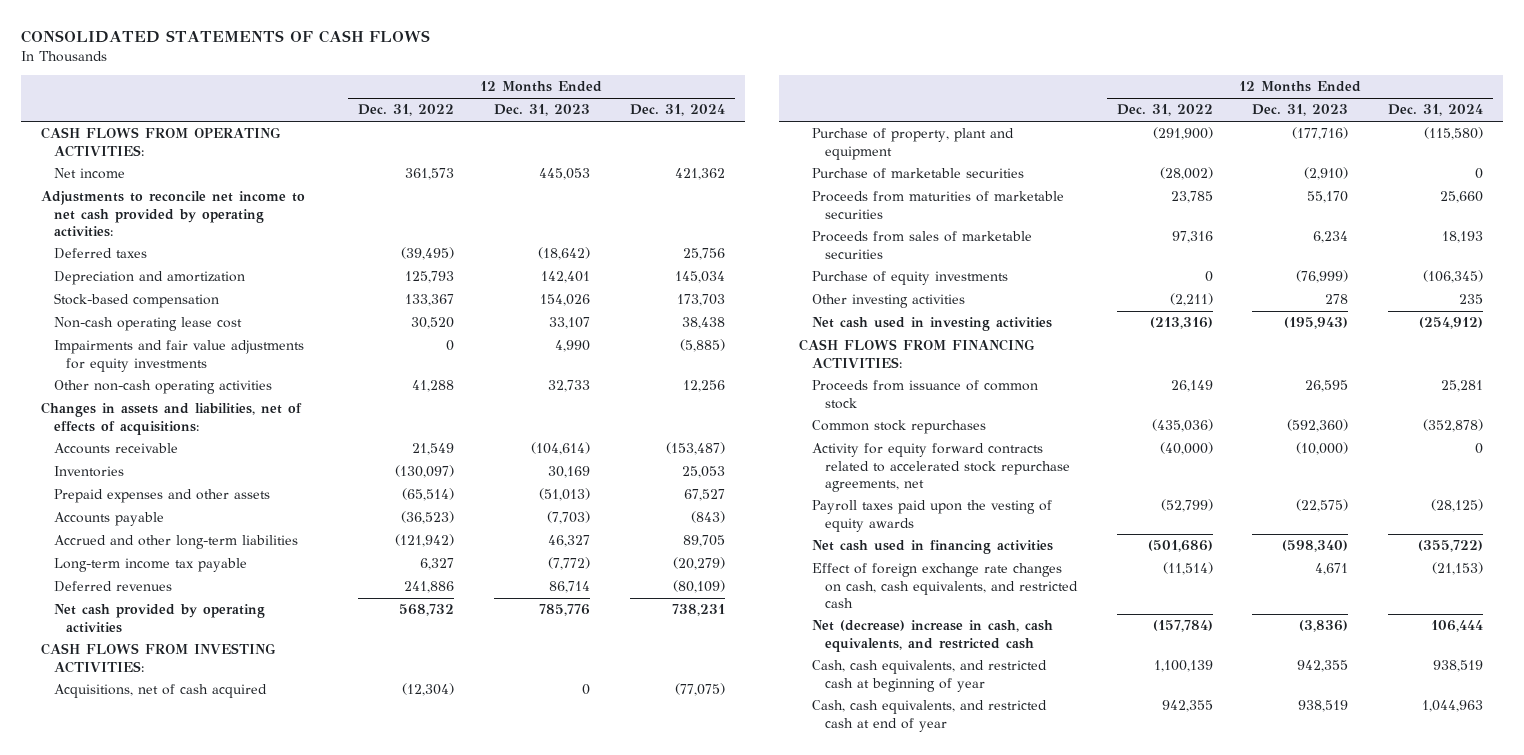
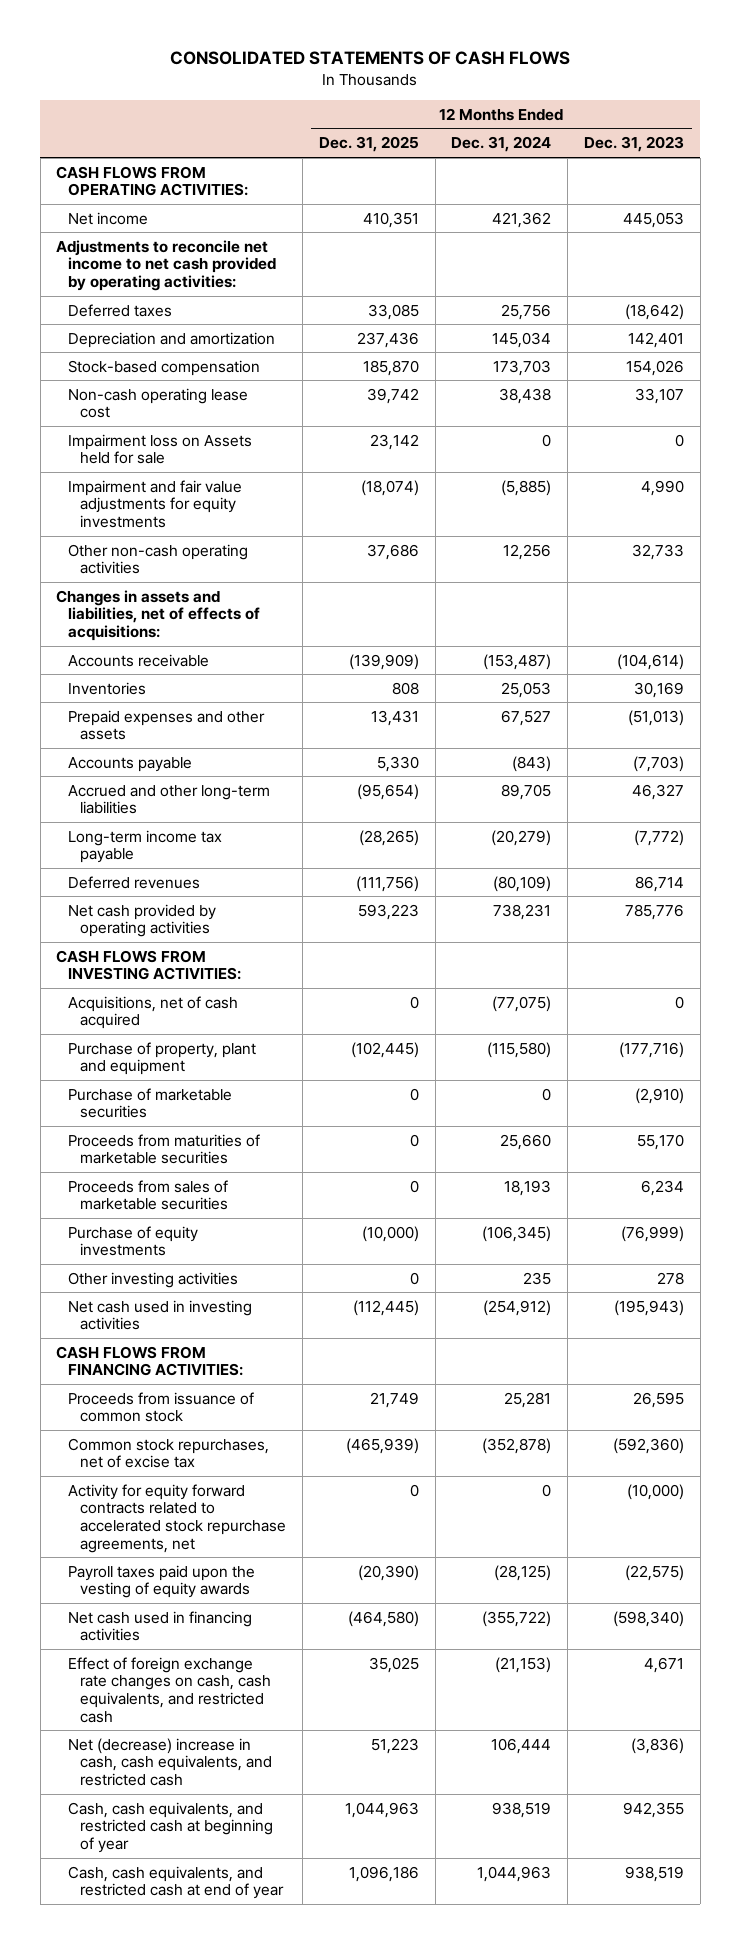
[358,104,455,117] Dec. 31, 2022 -> none
none -> [318,136,419,153] Dec. 31, 2025
none -> [68,433,253,465] Impairment loss on Assets held for sale
[53,340,304,372] Impairments and fair value adjustments for equity investments -> [68,479,243,529] Impairment and fair value adjustments for equity investments
[811,420,986,435] Common stock repurchases -> [68,1437,270,1469] Common stock repurchases, net of excise tax

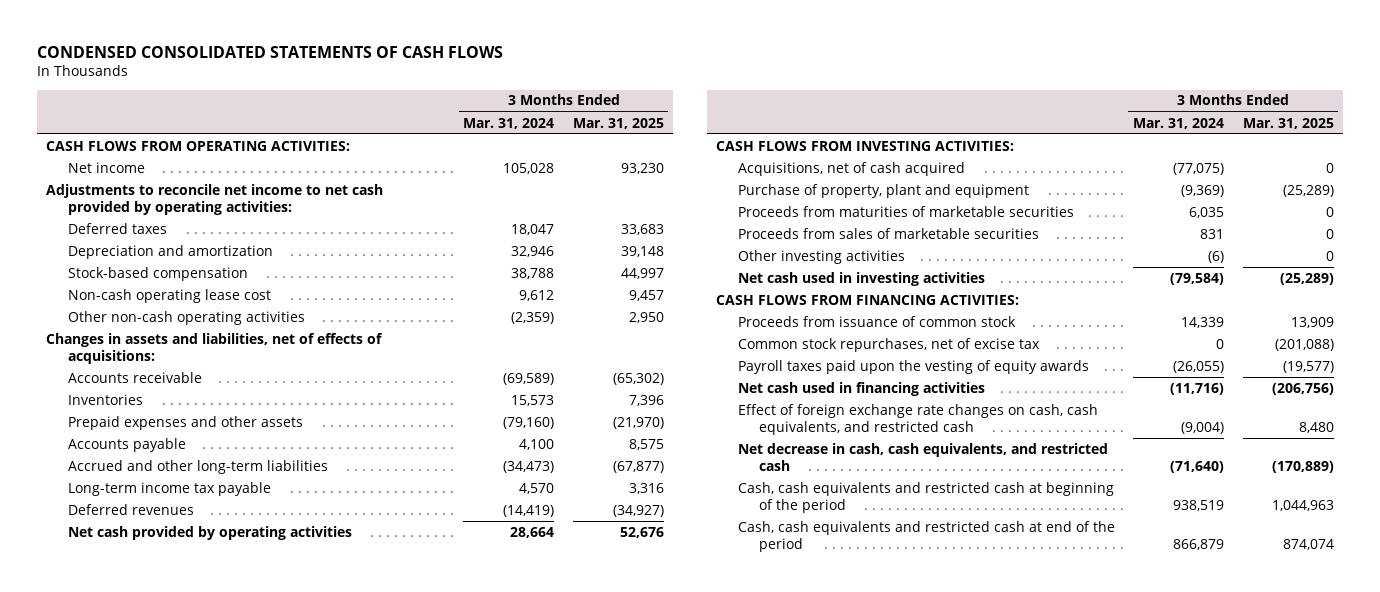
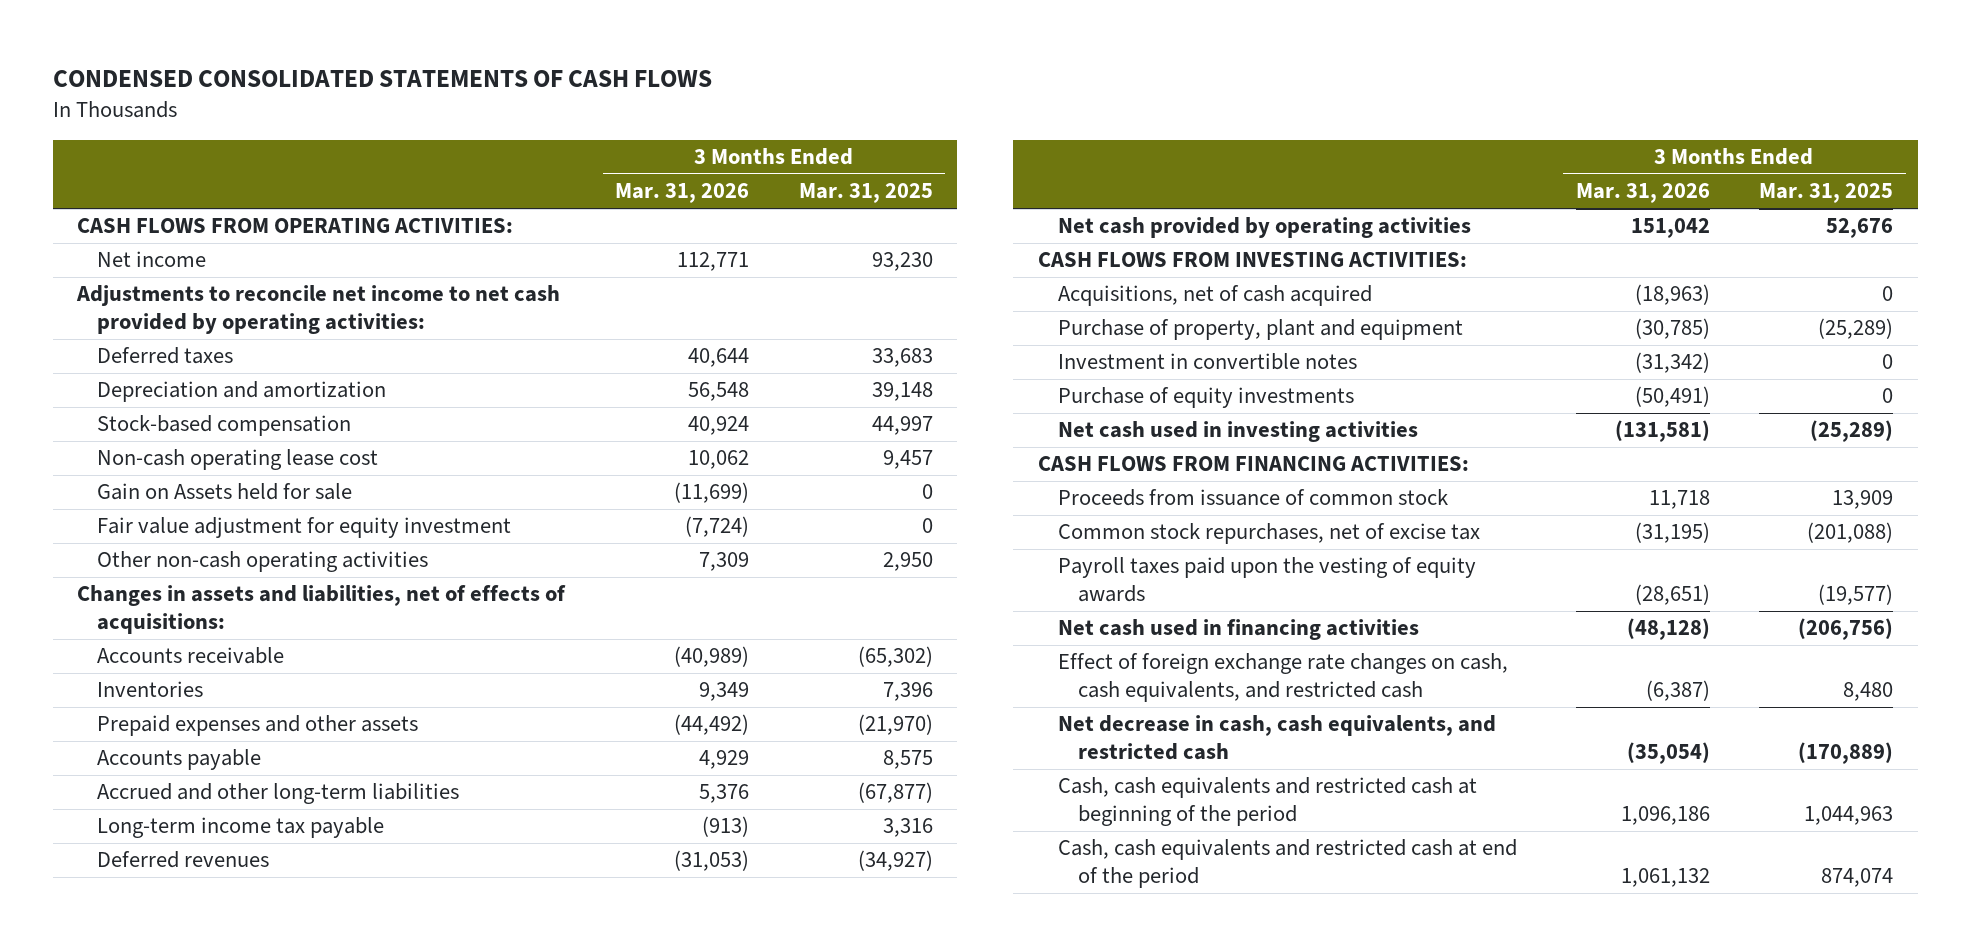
[463,117,555,129] Mar. 31, 2024 -> none
none -> [614,183,749,204] Mar. 31, 2026
none -> [97,483,353,501] Gain on Assets held for sale
none -> [97,517,512,539] Fair value adjustment for equity investment
[737,205,1074,217] Proceeds from maturities of marketable securities -> none
[737,227,1039,239] Proceeds from sales of marketable securities -> none
[737,249,905,264] Other investing activities -> none
none -> [1058,353,1358,371] Investment in convertible notes
none -> [1058,387,1355,409] Purchase of equity investments

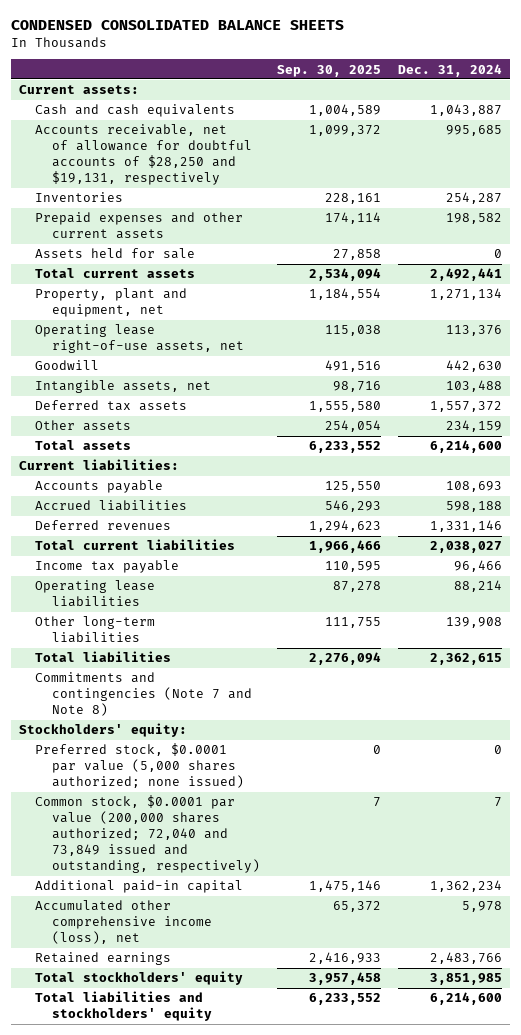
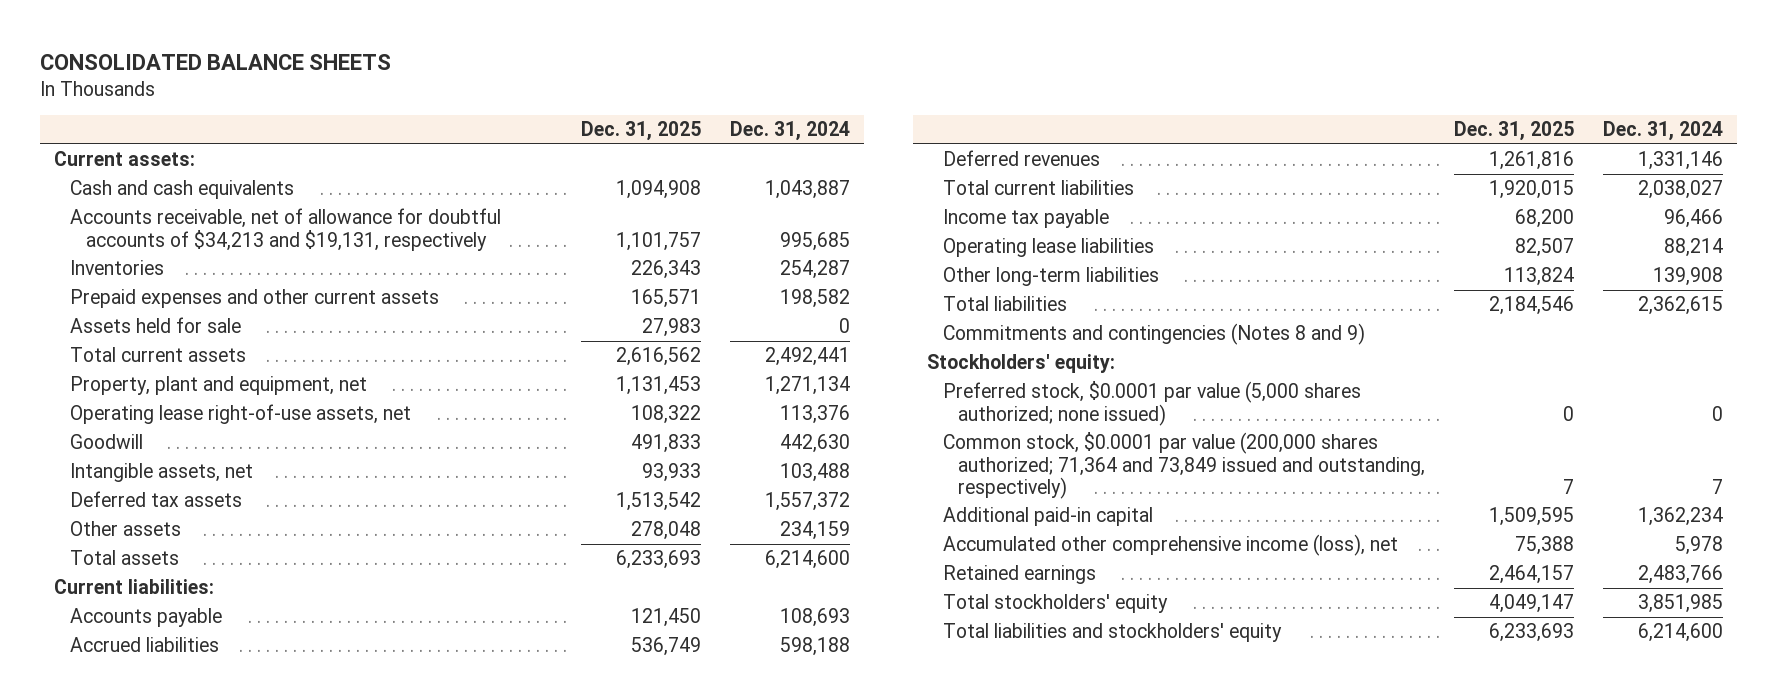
[10,19,344,30] CONDENSED CONSOLIDATED BALANCE SHEETS -> [39,53,391,70] CONSOLIDATED BALANCE SHEETS
[276,64,381,77] Sep. 30, 2025 -> none
none -> [581,121,702,142] Dec. 31, 2025
[35,124,252,186] Accounts receivable, net of allowance for doubtful accounts of $28,250 and $19,131, respectively -> [69,208,501,251] Accounts receivable, net of allowance for doubtful accounts of $34,213 and $19,131, respectively
[35,672,252,717] Commitments and contingencies (Note 7 and Note 8) -> [942,323,1365,346] Commitments and contingencies (Notes 8 and 9)
[35,795,260,874] Common stock, $0.0001 par value (200,000 shares authorized; 72,040 and 73,849 issued and outstanding, respectively) -> [942,432,1426,499] Common stock, $0.0001 par value (200,000 shares authorized; 71,364 and 73,849 issued and outstanding, respectively)

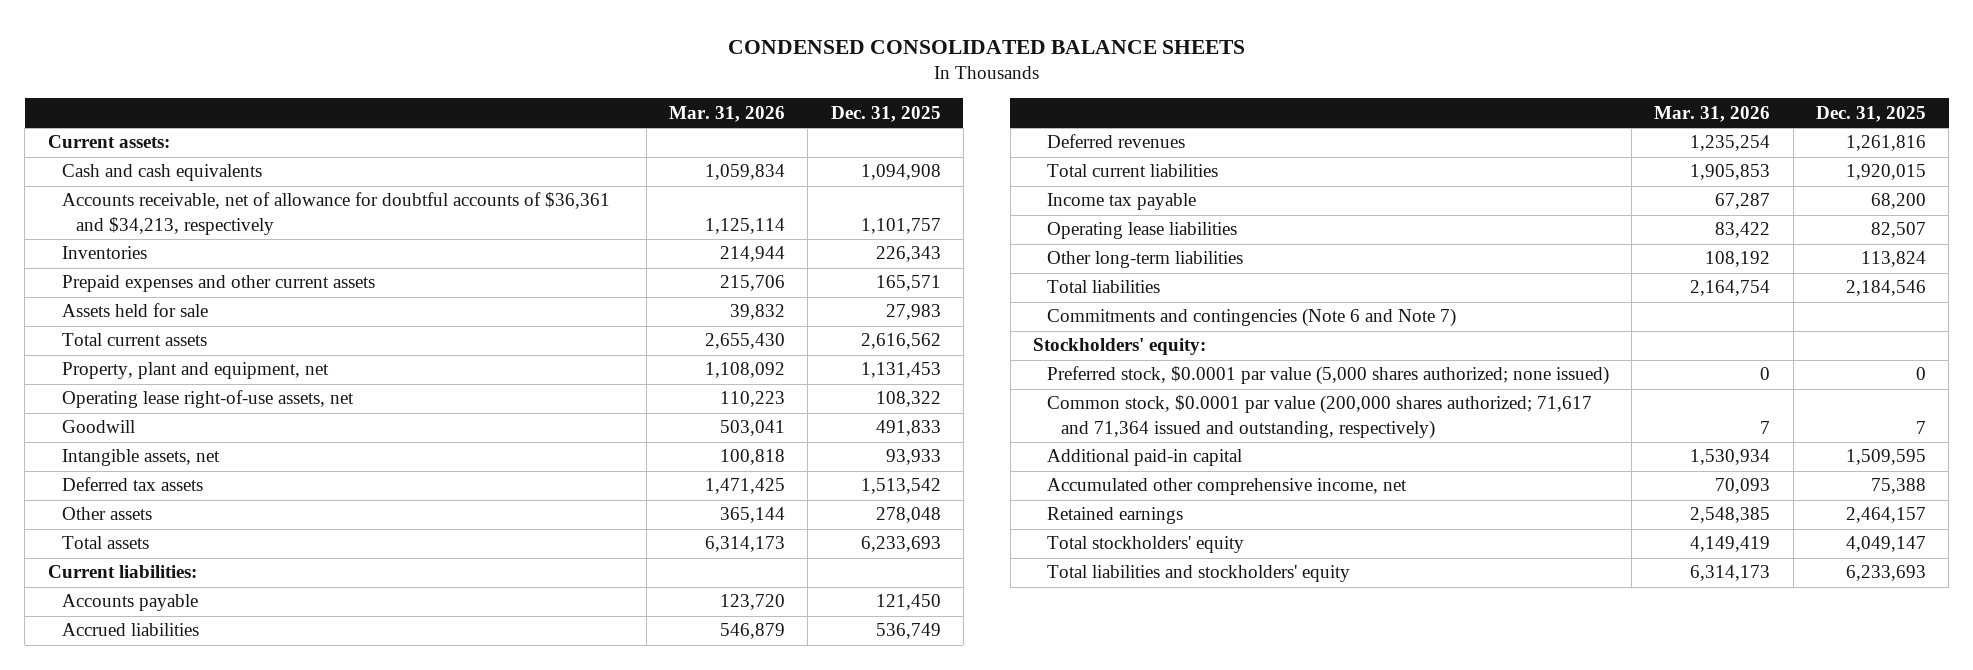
[39,53,391,70] CONSOLIDATED BALANCE SHEETS -> [727,40,1245,55] CONDENSED CONSOLIDATED BALANCE SHEETS
[730,121,851,142] Dec. 31, 2024 -> none
none -> [669,105,786,122] Mar. 31, 2026
[69,208,501,251] Accounts receivable, net of allowance for doubtful accounts of $34,213 and $19,131, respectively -> [61,192,610,235] Accounts receivable, net of allowance for doubtful accounts of $36,361 and $34,213, respectively
[942,323,1365,346] Commitments and contingencies (Notes 8 and 9) -> [1046,308,1456,328] Commitments and contingencies (Note 6 and Note 7)
[942,432,1426,499] Common stock, $0.0001 par value (200,000 shares authorized; 71,364 and 73,849 issued and outstanding, respectively) -> [1046,395,1592,439] Common stock, $0.0001 par value (200,000 shares authorized; 71,617 and 71,364 issued and outstanding, respectively)
[942,534,1398,557] Accumulated other comprehensive income (loss), net -> [1046,478,1407,496] Accumulated other comprehensive income, net

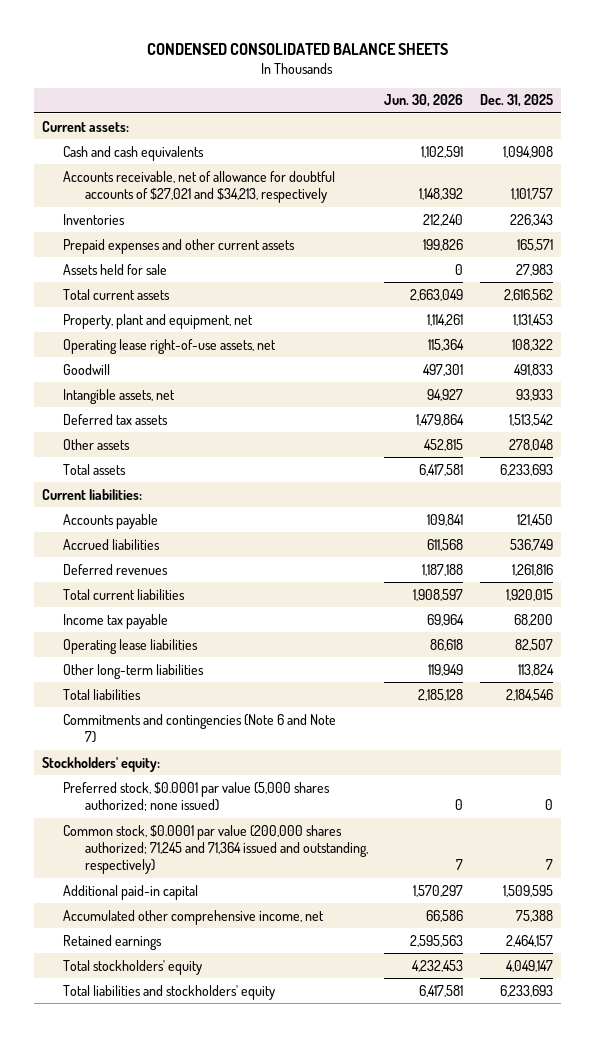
[669,105,786,122] Mar. 31, 2026 -> none
none -> [384,94,464,108] Jun. 30, 2026
[61,192,610,235] Accounts receivable, net of allowance for doubtful accounts of $36,361 and $34,213, respectively -> [63,170,336,203] Accounts receivable, net of allowance for doubtful accounts of $27,021 and $34,213, respectively
[1046,395,1592,439] Common stock, $0.0001 par value (200,000 shares authorized; 71,617 and 71,364 issued and outstanding, respectively) -> [63,824,368,874] Common stock, $0.0001 par value (200,000 shares authorized; 71,245 and 71,364 issued and outstanding, respectively)

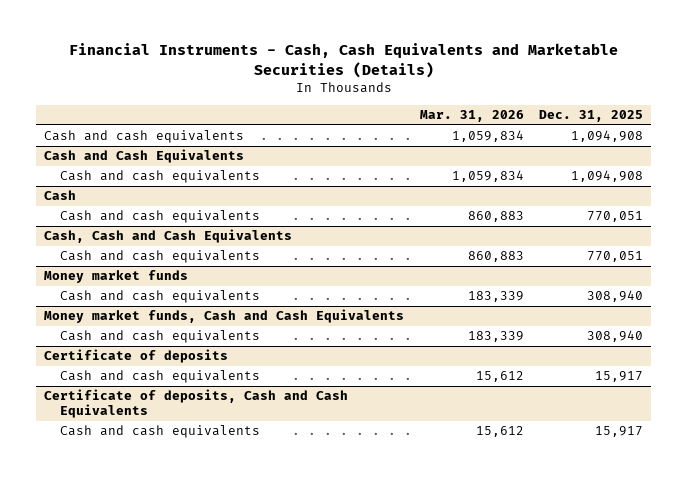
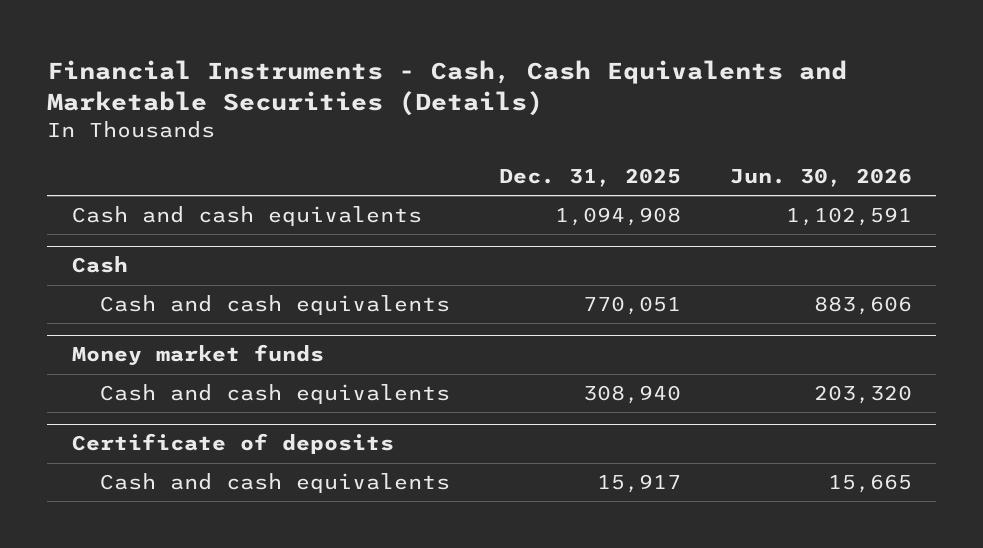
[419,110,524,123] Mar. 31, 2026 -> none
none -> [729,167,912,187] Jun. 30, 2026
[43,149,244,164] Cash and Cash Equivalents -> none
[60,170,261,184] Cash and cash equivalents -> none
[43,229,292,244] Cash, Cash and Cash Equivalents -> none
[60,250,261,264] Cash and cash equivalents -> none
[43,309,404,324] Money market funds, Cash and Cash Equivalents -> none
[60,330,261,344] Cash and cash equivalents -> none
[43,389,348,418] Certificate of deposits, Cash and Cash Equivalents -> none
[60,425,261,439] Cash and cash equivalents -> none

